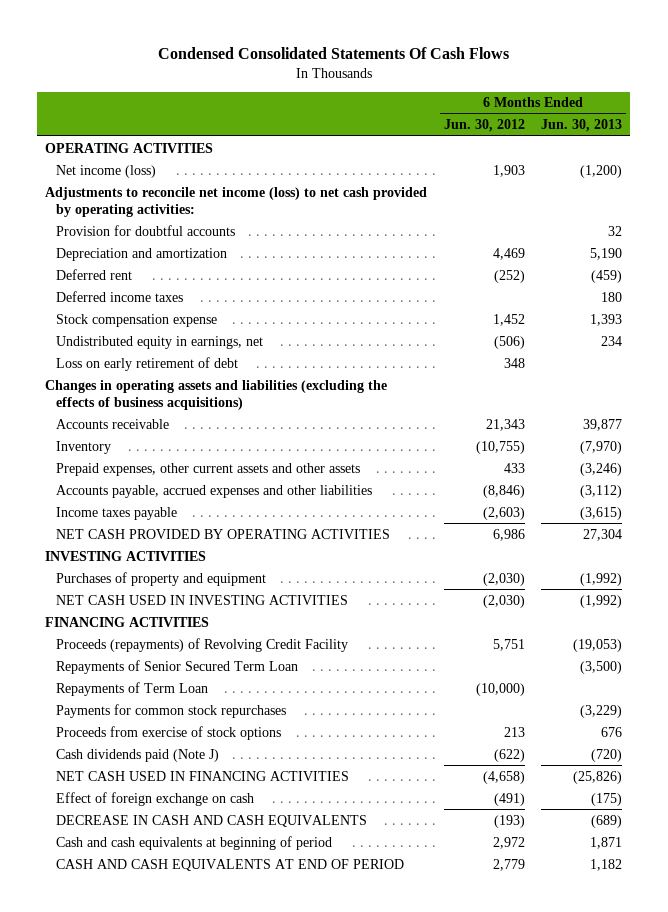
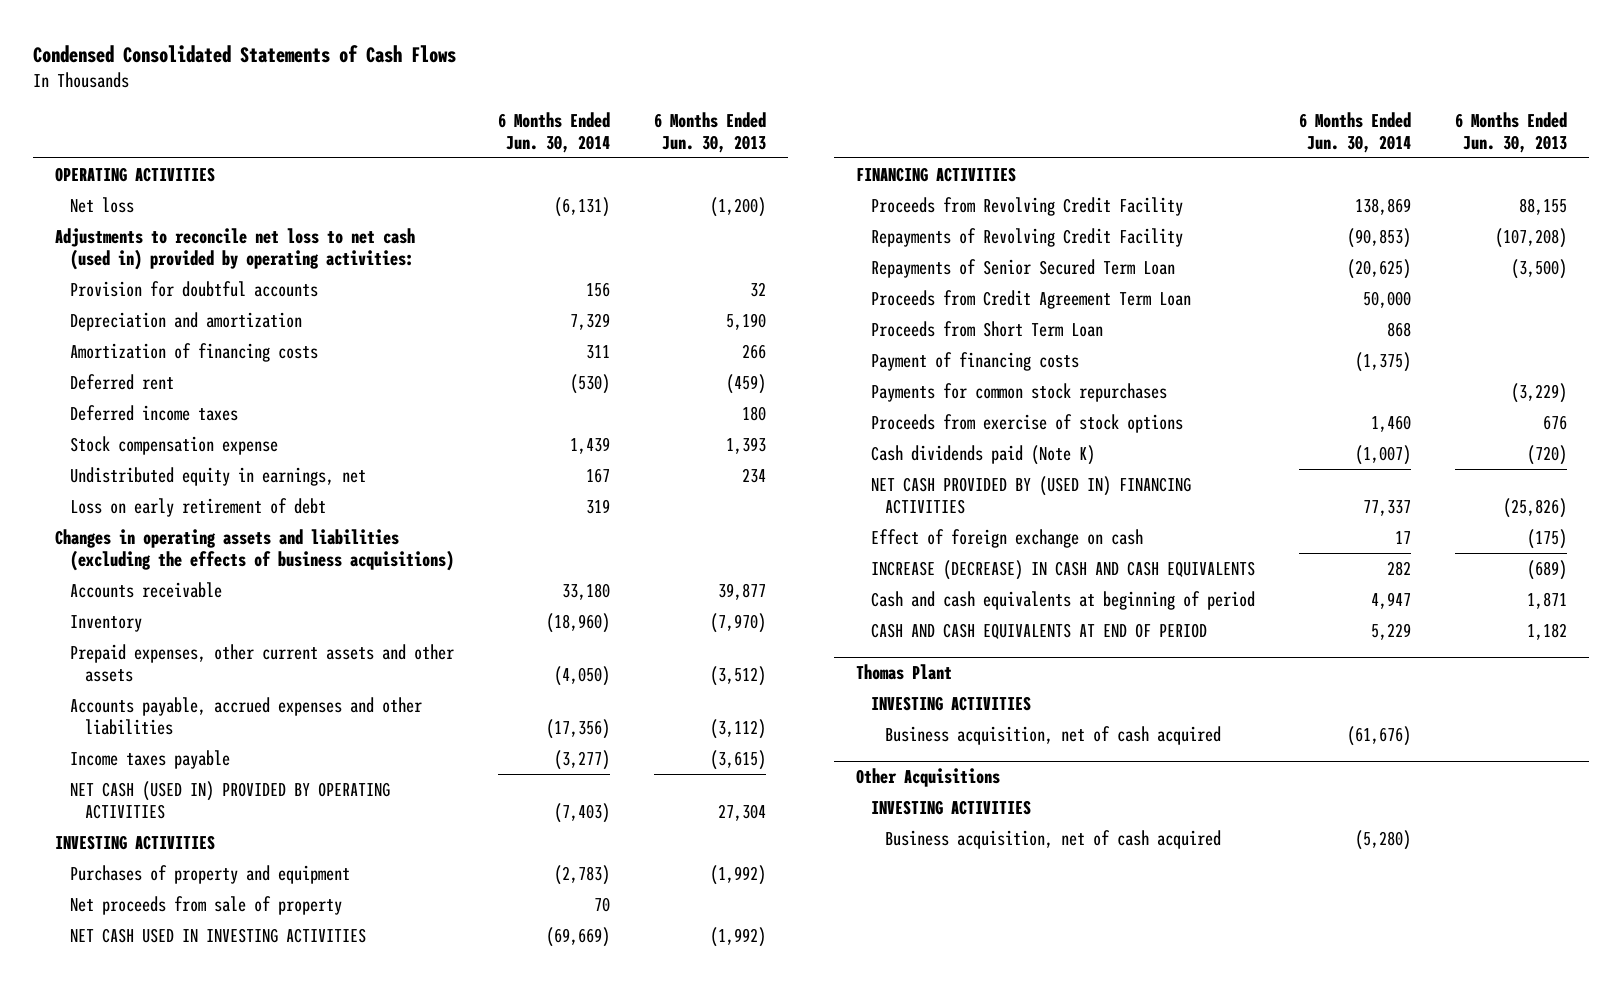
[157,46,509,59] Condensed Consolidated Statements Of Cash Flows -> [33,44,457,63] Condensed Consolidated Statements of Cash Flows
[443,119,525,133] Jun. 30, 2012 -> none
none -> [498,111,611,153] 6 Months Ended Jun. 30, 2014
[55,164,156,178] Net income (loss) -> [70,196,135,213] Net loss
[45,186,428,217] Adjustments to reconcile net income (loss) to net cash provided by operating activities: -> [55,227,416,270] Adjustments to reconcile net loss to net cash (used in) provided by operating activities:
none -> [70,342,319,362] Amortization of financing costs
[580,462,623,476] (3,246) -> [710,665,767,686] (3,512)
[55,528,390,539] NET CASH PROVIDED BY OPERATING ACTIVITIES -> [70,780,391,819] NET CASH (USED IN) PROVIDED BY OPERATING ACTIVITIES
none -> [70,895,343,915] Net proceeds from sale of property
none -> [870,196,1183,216] Proceeds from Revolving Credit Facility
[55,637,348,652] Proceeds (repayments) of Revolving Credit Facility -> [870,227,1183,247] Repayments of Revolving Credit Facility
[573,638,623,652] (19,053) -> [1495,227,1568,248] (107,208)
[55,681,208,696] Repayments of Term Loan -> none
none -> [870,289,1191,309] Proceeds from Credit Agreement Term Loan
none -> [870,320,1103,337] Proceeds from Short Term Loan
none -> [870,351,1079,371] Payment of financing costs
[55,748,219,762] Cash dividends paid (Note J) -> [870,444,1095,465] Cash dividends paid (Note K)
[55,770,349,781] NET CASH USED IN FINANCING ACTIVITIES -> [870,475,1191,514] NET CASH PROVIDED BY (USED IN) FINANCING ACTIVITIES
[55,814,367,827] DECREASE IN CASH AND CASH EQUIVALENTS -> [870,559,1255,580] INCREASE (DECREASE) IN CASH AND CASH EQUIVALENTS
none -> [856,663,953,680] Thomas Plant
none -> [870,695,1031,711] INVESTING ACTIVITIES
none -> [885,725,1222,745] Business acquisition, net of cash acquired
none -> [856,767,1001,787] Other Acquisitions
none -> [870,799,1031,815] INVESTING ACTIVITIES
none -> [885,829,1222,849] Business acquisition, net of cash acquired

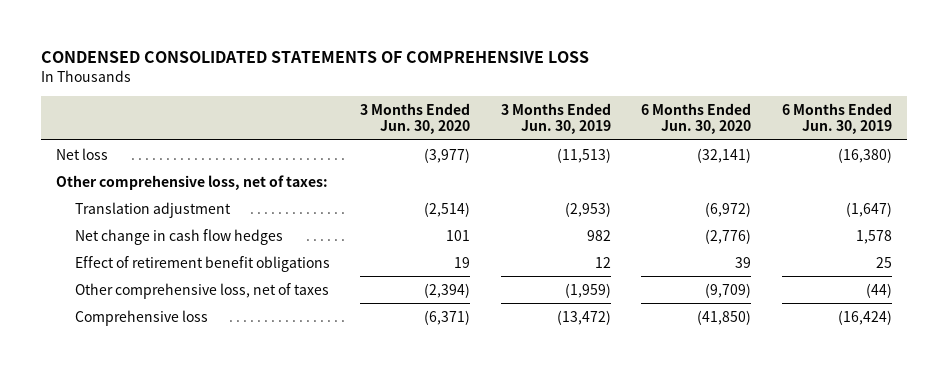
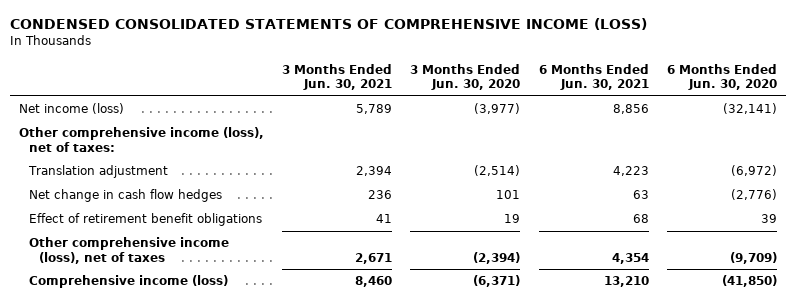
[40,50,589,63] CONDENSED CONSOLIDATED STATEMENTS OF COMPREHENSIVE LOSS -> [9,17,647,30] CONDENSED CONSOLIDATED STATEMENTS OF COMPREHENSIVE INCOME (LOSS)
[500,102,611,134] 3 Months Ended Jun. 30, 2019 -> none
[781,102,892,134] 6 Months Ended Jun. 30, 2019 -> none
none -> [282,63,393,91] 3 Months Ended Jun. 30, 2021
none -> [538,63,649,91] 6 Months Ended Jun. 30, 2021
[56,147,109,160] Net loss -> [19,103,125,115] Net income (loss)
[56,174,329,190] Other comprehensive loss, net of taxes: -> [19,127,265,152] Other comprehensive income (loss), net of taxes:
[75,282,330,299] Other comprehensive loss, net of taxes -> [29,237,230,264] Other comprehensive income (loss), net of taxes
[75,309,209,326] Comprehensive loss -> [29,275,229,289] Comprehensive income (loss)

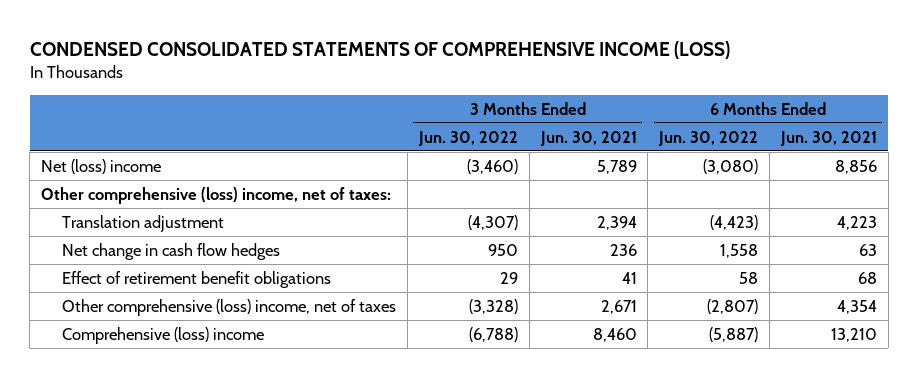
[410,63,521,91] 3 Months Ended Jun. 30, 2020 -> none
[666,63,777,91] 6 Months Ended Jun. 30, 2020 -> none
none -> [417,130,518,146] Jun. 30, 2022
none -> [658,130,759,146] Jun. 30, 2022
[19,103,125,115] Net income (loss) -> [40,158,161,174] Net (loss) income
[19,127,265,152] Other comprehensive income (loss), net of taxes: -> [40,186,391,204] Other comprehensive (loss) income, net of taxes:
[29,237,230,264] Other comprehensive income (loss), net of taxes -> [62,298,397,316] Other comprehensive (loss) income, net of taxes
[29,275,229,289] Comprehensive income (loss) -> [62,326,265,344] Comprehensive (loss) income

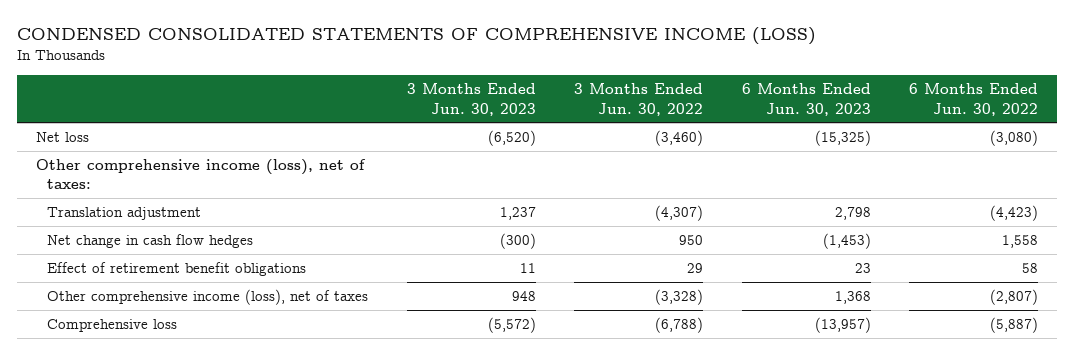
[539,130,637,146] Jun. 30, 2021 -> none
[779,130,877,146] Jun. 30, 2021 -> none
none -> [406,83,536,116] 3 Months Ended Jun. 30, 2023
none -> [741,83,871,116] 6 Months Ended Jun. 30, 2023
[40,158,161,174] Net (loss) income -> [35,132,89,143] Net loss
[40,186,391,204] Other comprehensive (loss) income, net of taxes: -> [35,159,366,190] Other comprehensive income (loss), net of taxes:
[62,298,397,316] Other comprehensive (loss) income, net of taxes -> [47,289,369,306] Other comprehensive income (loss), net of taxes
[62,326,265,344] Comprehensive (loss) income -> [47,319,178,333] Comprehensive loss

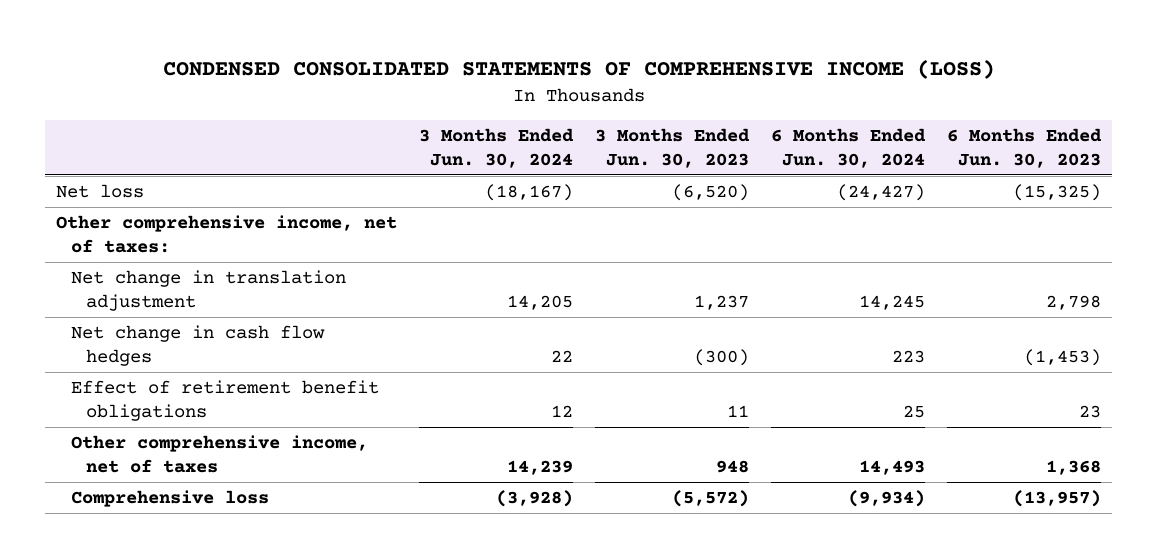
[574,83,704,116] 3 Months Ended Jun. 30, 2022 -> none
[909,83,1039,116] 6 Months Ended Jun. 30, 2022 -> none
none -> [419,128,575,169] 3 Months Ended Jun. 30, 2024
none -> [771,128,927,169] 6 Months Ended Jun. 30, 2024
[35,159,366,190] Other comprehensive income (loss), net of taxes: -> [56,214,398,253] Other comprehensive income, net of taxes:
[47,207,202,221] Translation adjustment -> [70,269,346,311] Net change in translation adjustment
[47,289,369,306] Other comprehensive income (loss), net of taxes -> [70,434,368,473] Other comprehensive income, net of taxes

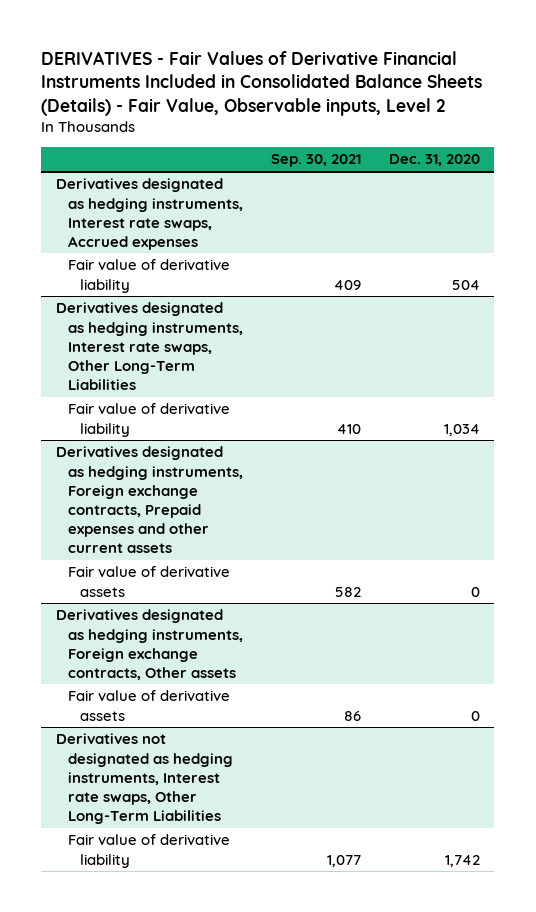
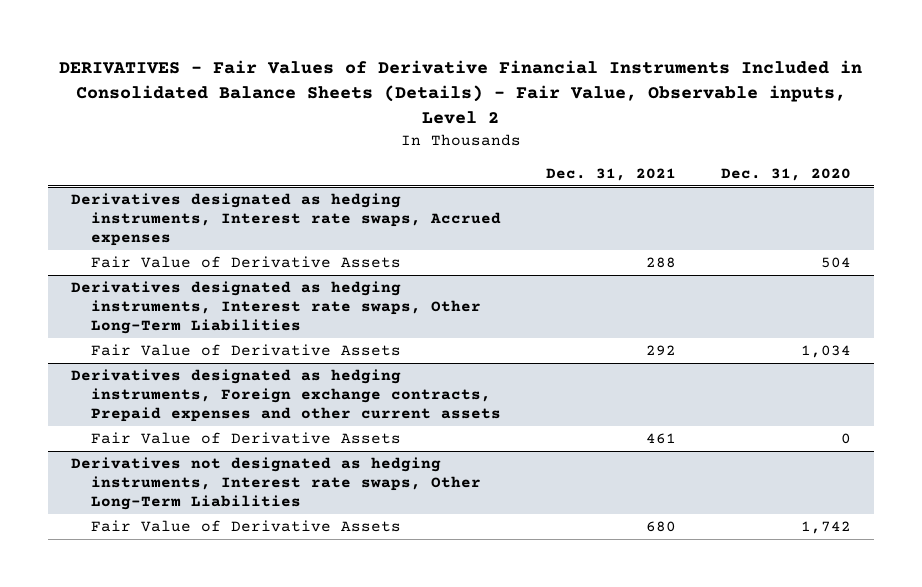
[270,154,361,168] Sep. 30, 2021 -> none
none -> [546,167,677,181] Dec. 31, 2021
[67,259,230,293] Fair value of derivative liability -> [90,256,401,269] Fair Value of Derivative Assets
[67,403,230,437] Fair value of derivative liability -> [90,344,401,357] Fair Value of Derivative Assets
[55,609,243,680] Derivatives designated as hedging instruments, Foreign exchange contracts, Other assets -> none
[67,690,230,721] Fair value of derivative assets -> none
[67,566,230,597] Fair value of derivative assets -> [90,432,401,445] Fair Value of Derivative Assets
[67,834,230,868] Fair value of derivative liability -> [90,520,401,533] Fair Value of Derivative Assets

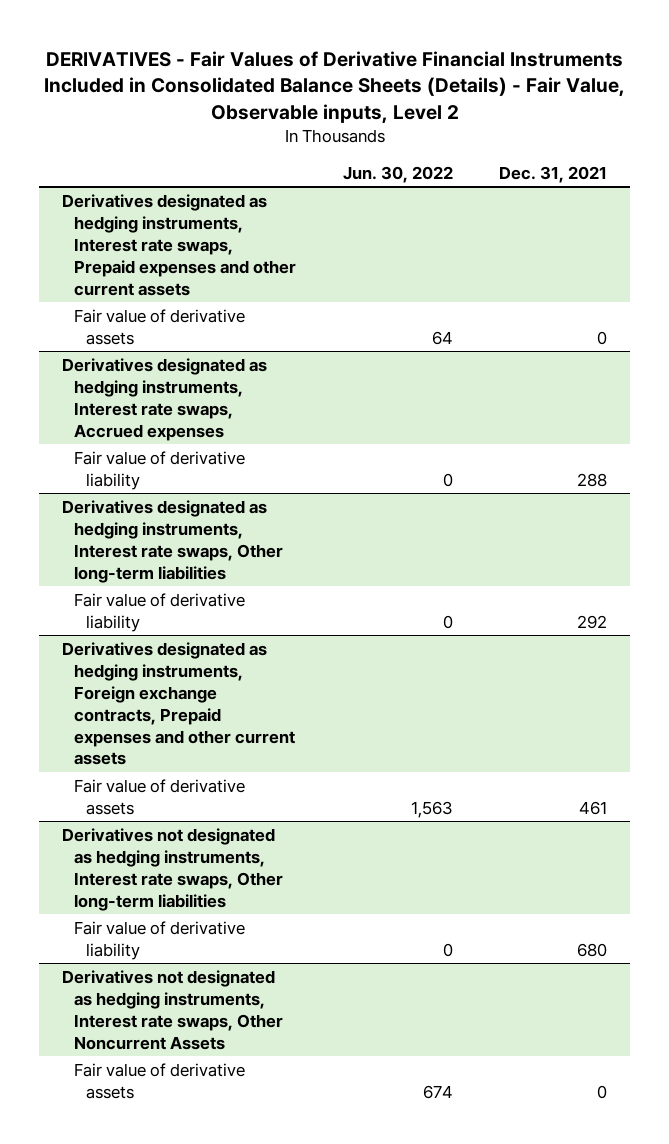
[721,167,852,181] Dec. 31, 2020 -> none
none -> [342,165,453,183] Jun. 30, 2022
none -> [62,193,297,296] Derivatives designated as hedging instruments, Interest rate swaps, Prepaid expenses and other current assets
none -> [74,308,246,345] Fair value of derivative assets
[90,256,401,269] Fair Value of Derivative Assets -> [74,450,246,490] Fair value of derivative liability
[70,281,481,335] Derivatives designated as hedging instruments, Interest rate swaps, Other Long-Term Liabilities -> [62,499,284,583] Derivatives designated as hedging instruments, Interest rate swaps, Other long-term liabilities
[90,344,401,357] Fair Value of Derivative Assets -> [74,592,246,632] Fair value of derivative liability
[90,432,401,445] Fair Value of Derivative Assets -> [74,778,246,815] Fair value of derivative assets
[70,457,481,511] Derivatives not designated as hedging instruments, Interest rate swaps, Other Long-Term Liabilities -> [62,827,284,911] Derivatives not designated as hedging instruments, Interest rate swaps, Other long-term liabilities
none -> [74,920,246,960] Fair value of derivative liability
none -> [62,969,284,1050] Derivatives not designated as hedging instruments, Interest rate swaps, Other Noncurrent Assets
[90,520,401,533] Fair Value of Derivative Assets -> [74,1062,246,1099] Fair value of derivative assets
[646,521,677,533] 680 -> [596,1084,607,1099] 0

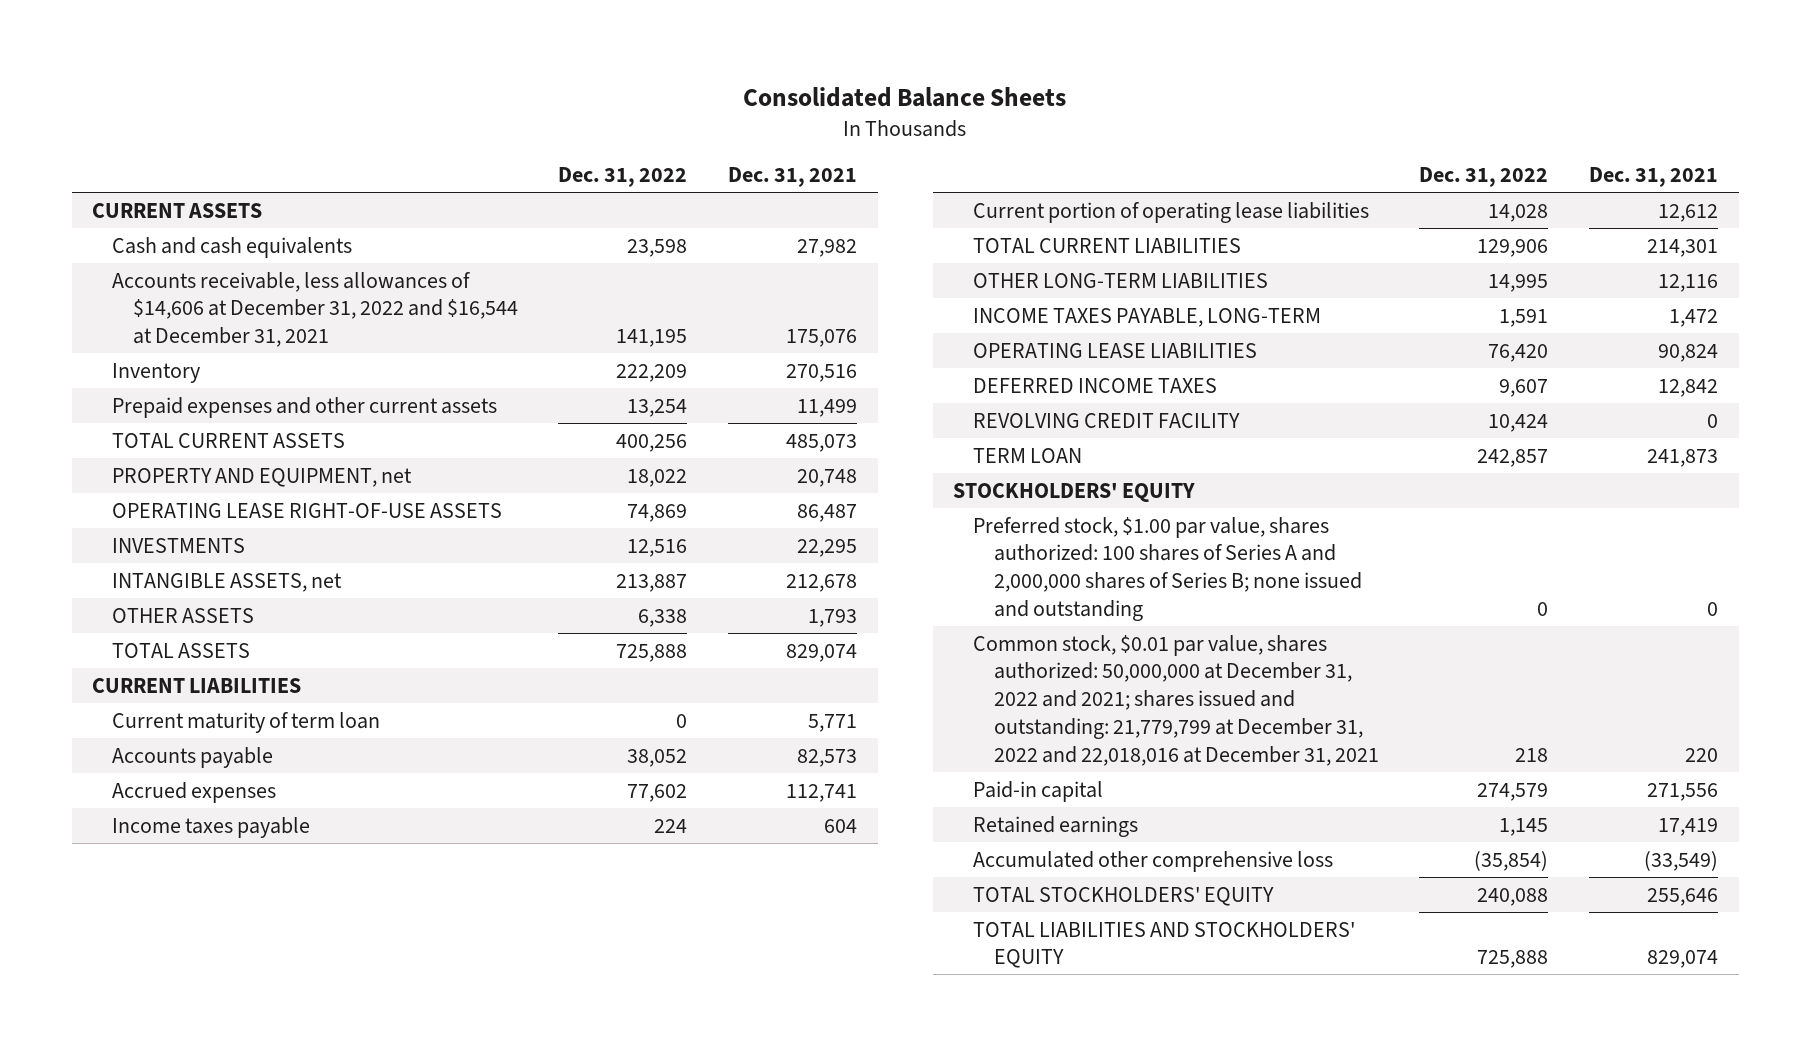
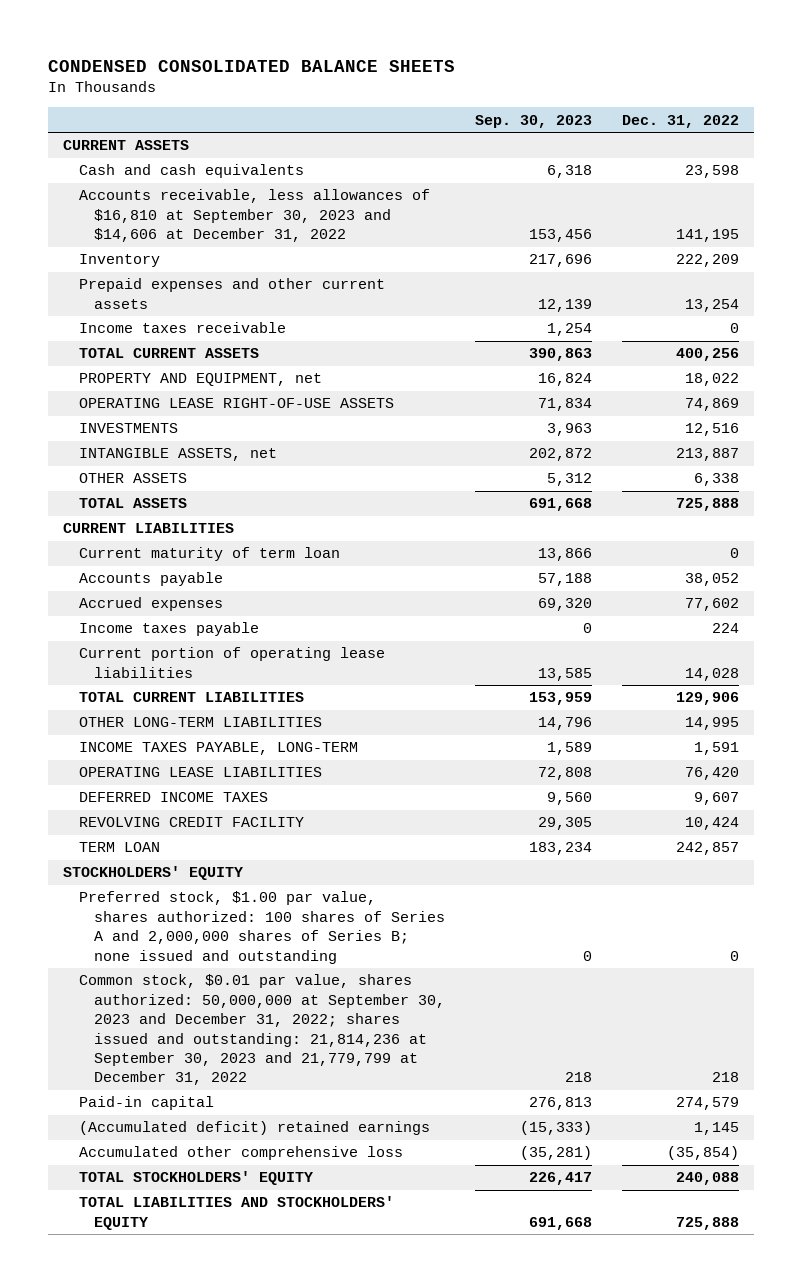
[743,86,1067,107] Consolidated Balance Sheets -> [48,59,456,72] CONDENSED CONSOLIDATED BALANCE SHEETS
[728,167,858,188] Dec. 31, 2021 -> none
none -> [474,114,592,128] Sep. 30, 2023
[112,271,518,348] Accounts receivable, less allowances of $14,606 at December 31, 2022 and $16,544 at December 31, 2021 -> [78,189,430,243] Accounts receivable, less allowances of $16,810 at September 30, 2023 and $14,606 at December 31, 2022
none -> [78,322,286,334] Income taxes receivable
[973,634,1379,766] Common stock, $0.01 par value, shares authorized: 50,000,000 at December 31, 2022 and 2021; shares issued and outstanding: 21,779,799 at December 31, 2022 and 22,018,016 at December 31, 2021 -> [78,974,445,1086] Common stock, $0.01 par value, shares authorized: 50,000,000 at September 30, 2023 and December 31, 2022; shares issued and outstanding: 21,814,236 at September 30, 2023 and 21,779,799 at December 31, 2022
[973,815,1139,837] Retained earnings -> [78,1121,430,1136] (Accumulated deficit) retained earnings

